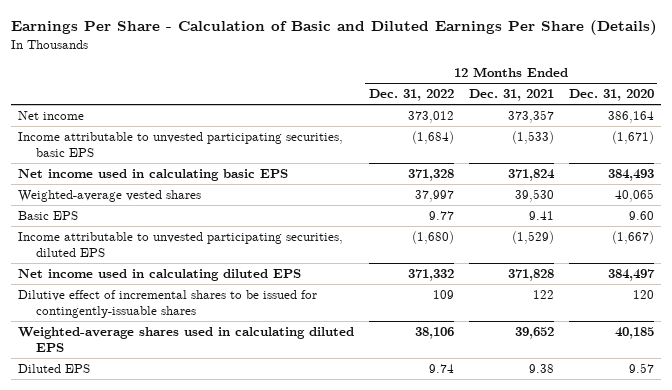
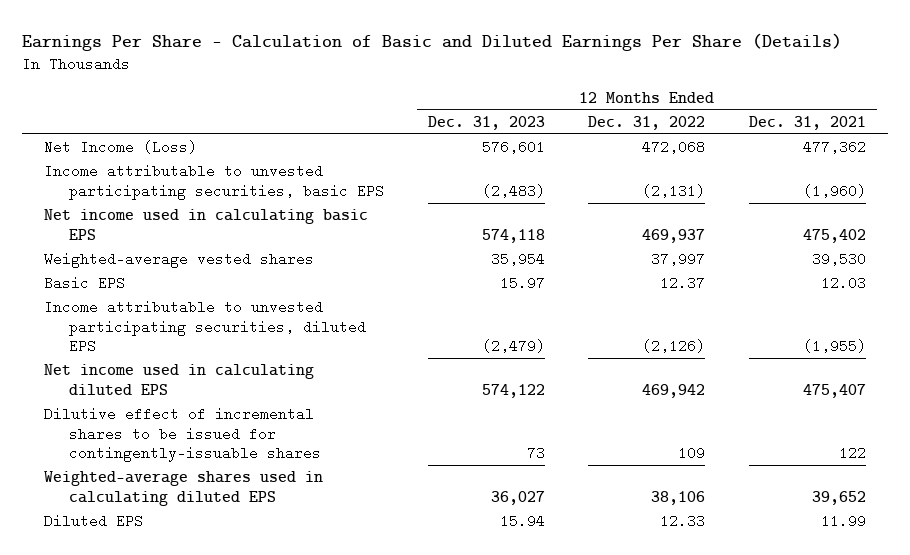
[568,89,654,102] Dec. 31, 2020 -> none
none -> [427,115,545,130] Dec. 31, 2023
[18,111,85,121] Net income -> [43,140,197,155] Net Income (Loss)
[407,111,454,124] 373,012 -> [642,140,706,155] 472,068
[507,110,554,124] 373,357 -> [803,140,867,155] 477,362
[411,131,454,145] (1,684) -> [642,183,706,198] (2,131)
[511,131,554,145] (1,533) -> [803,183,867,198] (1,960)
[407,169,454,182] 371,328 -> [642,228,706,243] 469,937
[507,169,555,182] 371,824 -> [803,228,867,243] 475,402
[428,211,454,221] 9.77 -> [660,276,706,291] 12.37
[528,211,554,221] 9.41 -> [821,276,867,291] 12.03
[411,231,454,245] (1,680) -> [642,339,706,354] (2,126)
[511,231,554,245] (1,529) -> [803,339,867,354] (1,955)
[407,269,454,282] 371,332 -> [642,383,706,398] 469,942
[507,269,554,282] 371,828 -> [803,383,867,398] 475,407
[428,364,454,374] 9.74 -> [660,514,706,529] 12.33
[528,364,554,374] 9.38 -> [821,514,867,529] 11.99

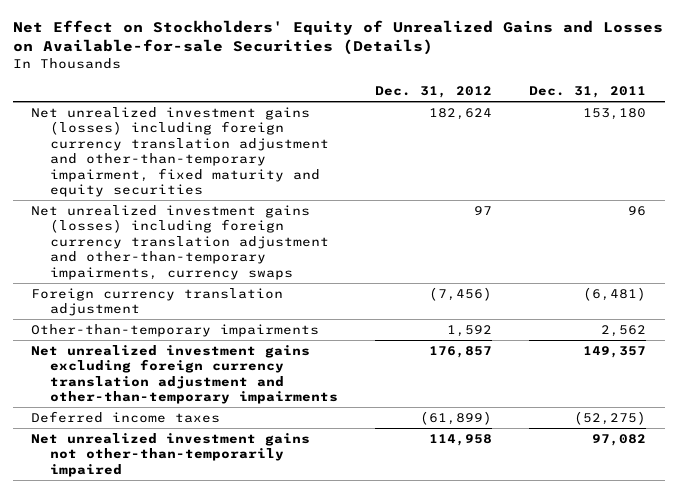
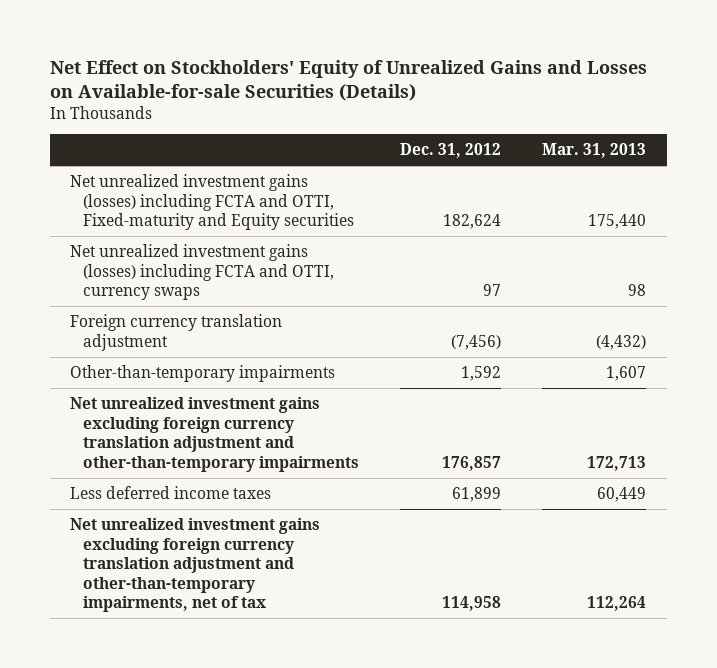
[529,86,647,99] Dec. 31, 2011 -> none
none -> [542,143,647,159] Mar. 31, 2013
[31,106,330,198] Net unrealized investment gains (losses) including foreign currency translation adjustment and other-than-temporary impairment, fixed maturity and equity securities -> [70,174,355,231] Net unrealized investment gains (losses) including FCTA and OTTI, Fixed-maturity and Equity securities
[31,204,330,280] Net unrealized investment gains (losses) including foreign currency translation adjustment and other-than-temporary impairments, currency swaps -> [70,244,335,301] Net unrealized investment gains (losses) including FCTA and OTTI, currency swaps
[31,410,221,423] Deferred income taxes -> [70,486,272,500] Less deferred income taxes
[420,410,493,425] (61,899) -> [452,487,502,503] 61,899
[31,432,311,477] Net unrealized investment gains not other-than-temporarily impaired -> [70,518,321,613] Net unrealized investment gains excluding foreign currency translation adjustment and other-than-temporary impairments, net of tax

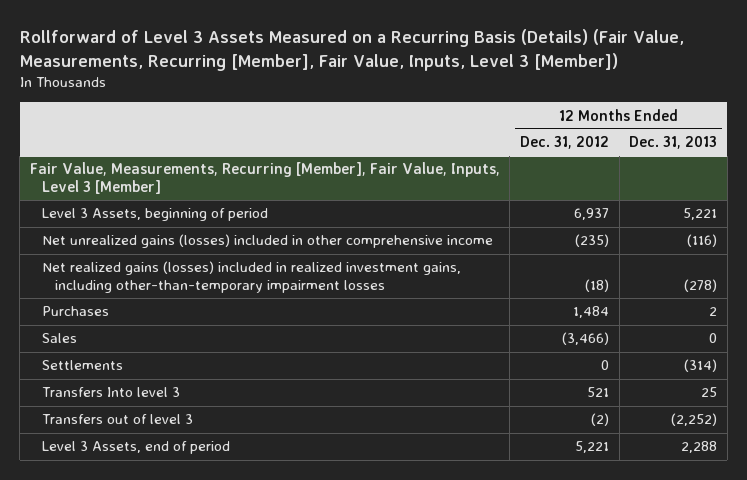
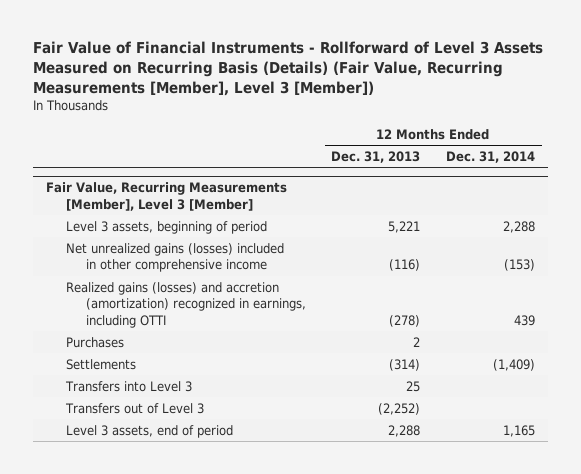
[19,29,684,71] Rollforward of Level 3 Assets Measured on a Recurring Basis (Details) (Fair Value, Measurements, Recurring [Member], Fair Value, Inputs, Level 3 [Member]) -> [33,40,544,96] Fair Value of Financial Instruments - Rollforward of Level 3 Assets Measured on Recurring Basis (Details) (Fair Value, Recurring Measurements [Member], Level 3 [Member])
[519,136,609,150] Dec. 31, 2012 -> none
none -> [446,150,536,163] Dec. 31, 2014
[29,162,500,195] Fair Value, Measurements, Recurring [Member], Fair Value, Inputs, Level 3 [Member] -> [45,182,287,211] Fair Value, Recurring Measurements [Member], Level 3 [Member]
[42,208,269,222] Level 3 Assets, beginning of period -> [65,220,267,234] Level 3 assets, beginning of period
[42,261,462,294] Net realized gains (losses) included in realized investment gains, including other-than-temporary impairment losses -> [65,281,306,328] Realized gains (losses) and accretion (amortization) recognized in earnings, including OTTI
[42,333,78,344] Sales -> none
[42,387,181,398] Transfers Into level 3 -> [64,380,192,392] Transfers into Level 3
[42,414,194,425] Transfers out of level 3 -> [64,402,204,414] Transfers out of Level 3
[42,441,231,455] Level 3 Assets, end of period -> [65,424,233,438] Level 3 assets, end of period

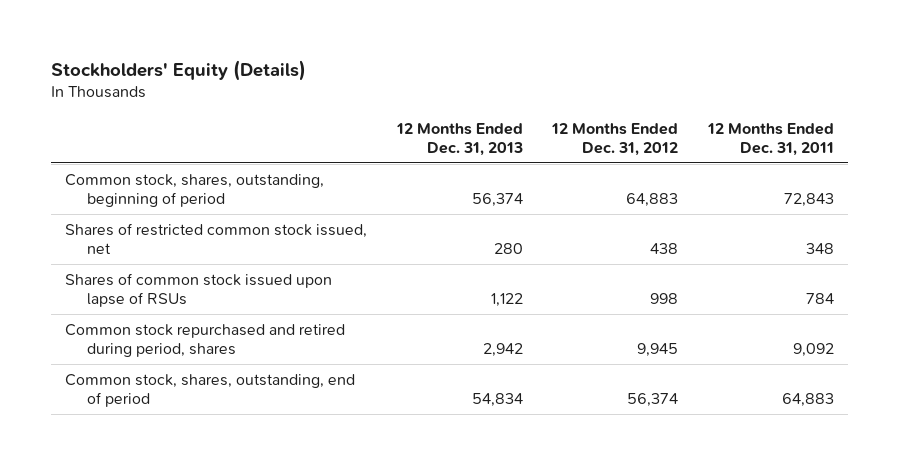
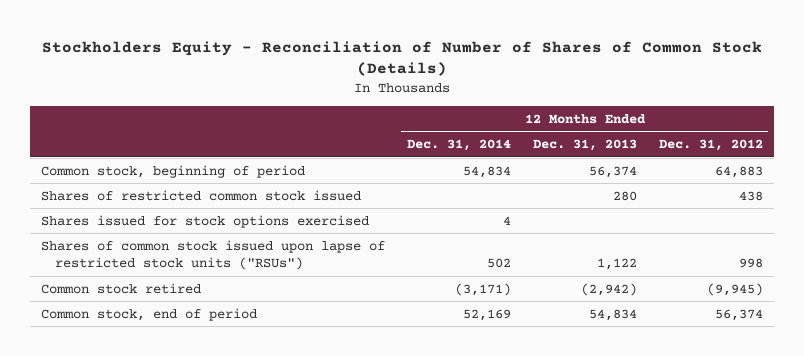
[50,59,306,81] Stockholders' Equity (Details) -> [41,40,762,77] Stockholders Equity - Reconciliation of Number of Shares of Common Stock (Details)
[706,122,834,156] 12 Months Ended Dec. 31, 2011 -> none
none -> [406,138,511,151] Dec. 31, 2014
[65,173,325,207] Common stock, shares, outstanding, beginning of period -> [40,164,305,178] Common stock, beginning of period
[65,222,368,254] Shares of restricted common stock issued, net -> [40,189,361,201] Shares of restricted common stock issued
none -> [40,214,369,228] Shares issued for stock options exercised
[65,272,333,307] Shares of common stock issued upon lapse of RSUs -> [40,239,385,270] Shares of common stock issued upon lapse of restricted stock units ("RSUs")
[65,323,346,357] Common stock repurchased and retired during period, shares -> [40,282,201,294] Common stock retired
[482,342,523,357] 2,942 -> [580,282,637,296] (2,942)
[637,342,679,357] 9,945 -> [706,282,763,296] (9,945)
[65,373,356,407] Common stock, shares, outstanding, end of period -> [40,307,257,321] Common stock, end of period

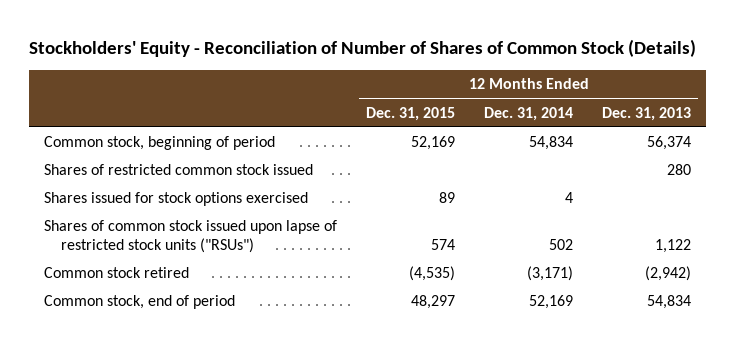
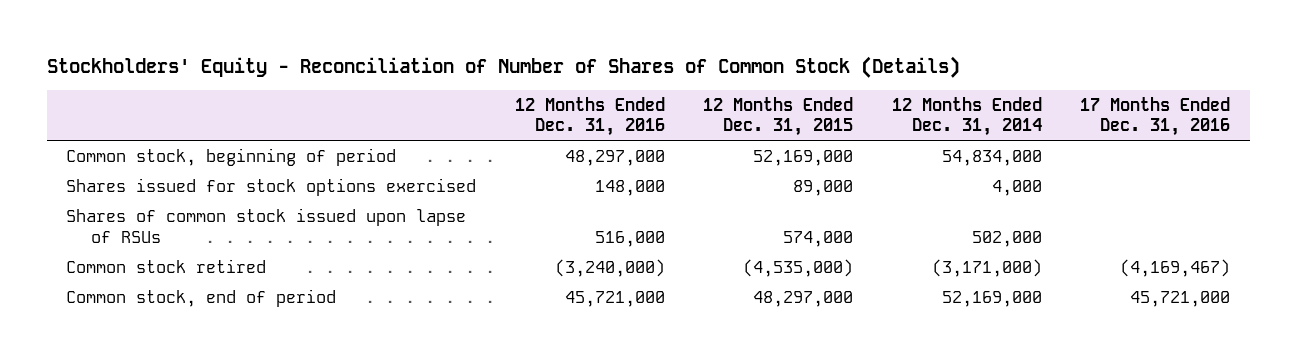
[602,106,692,121] Dec. 31, 2013 -> none
none -> [514,96,665,137] 12 Months Ended Dec. 31, 2016
none -> [1080,96,1231,137] 17 Months Ended Dec. 31, 2016
[43,164,313,176] Shares of restricted common stock issued -> none
[410,136,455,151] 52,169 -> [753,150,854,167] 52,169,000
[529,136,574,151] 54,834 -> [941,150,1042,167] 54,834,000
[438,192,455,204] 89 -> [793,180,854,197] 89,000
[565,192,574,204] 4 -> [991,180,1042,197] 4,000
[43,220,337,254] Shares of common stock issued upon lapse of restricted stock units ("RSUs") -> [66,208,467,243] Shares of common stock issued upon lapse of RSUs
[430,239,455,251] 574 -> [783,230,854,247] 574,000
[549,239,574,251] 502 -> [971,230,1042,247] 502,000
[408,266,455,282] (4,535) -> [743,259,854,278] (4,535,000)
[527,266,574,282] (3,171) -> [931,259,1042,278] (3,171,000)
[410,295,455,310] 48,297 -> [753,291,854,308] 48,297,000
[529,295,574,310] 52,169 -> [941,291,1042,308] 52,169,000

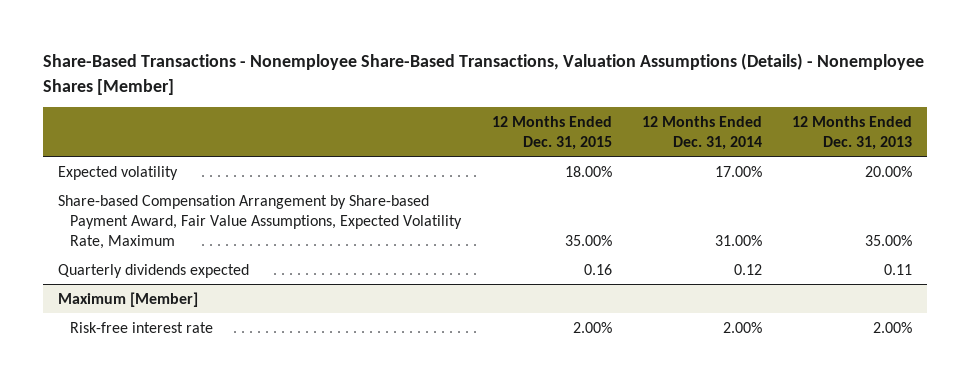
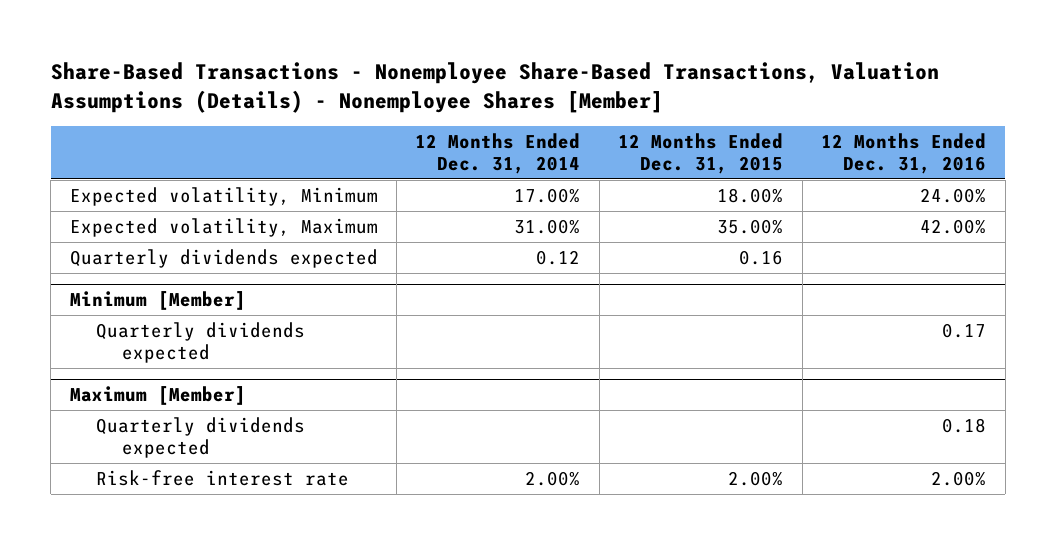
[791,115,912,150] 12 Months Ended Dec. 31, 2013 -> none
none -> [821,132,987,174] 12 Months Ended Dec. 31, 2016
[57,165,178,180] Expected volatility -> [69,186,378,206] Expected volatility, Minimum
[57,194,463,249] Share-based Compensation Arrangement by Share-based Payment Award, Fair Value Assumptions, Expected Volatility Rate, Maximum -> [69,217,378,237] Expected volatility, Maximum
none -> [69,290,246,310] Minimum [Member]
none -> [95,321,305,363] Quarterly dividends expected
none -> [95,416,305,458] Quarterly dividends expected

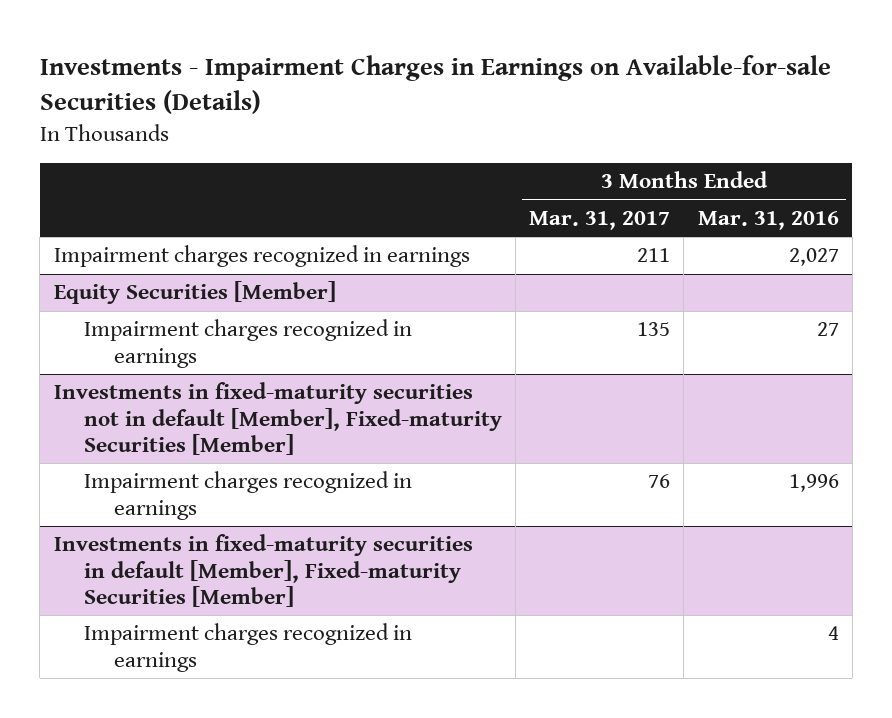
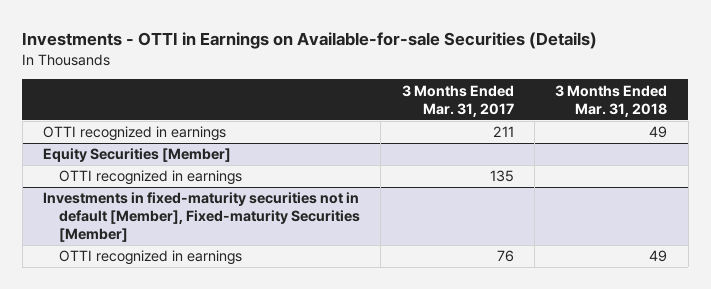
[39,55,831,115] Investments - Impairment Charges in Earnings on Available-for-sale Securities (Details) -> [22,32,598,50] Investments - OTTI in Earnings on Available-for-sale Securities (Details)
[697,210,839,230] Mar. 31, 2016 -> none
none -> [555,84,668,117] 3 Months Ended Mar. 31, 2018
[53,245,470,268] Impairment charges recognized in earnings -> [43,126,227,142] OTTI recognized in earnings
[83,319,412,368] Impairment charges recognized in earnings -> [59,170,243,186] OTTI recognized in earnings
[53,534,473,607] Investments in fixed-maturity securities in default [Member], Fixed-maturity Securities [Member] -> none
[83,623,412,672] Impairment charges recognized in earnings -> none
[83,471,412,520] Impairment charges recognized in earnings -> [59,250,243,266] OTTI recognized in earnings

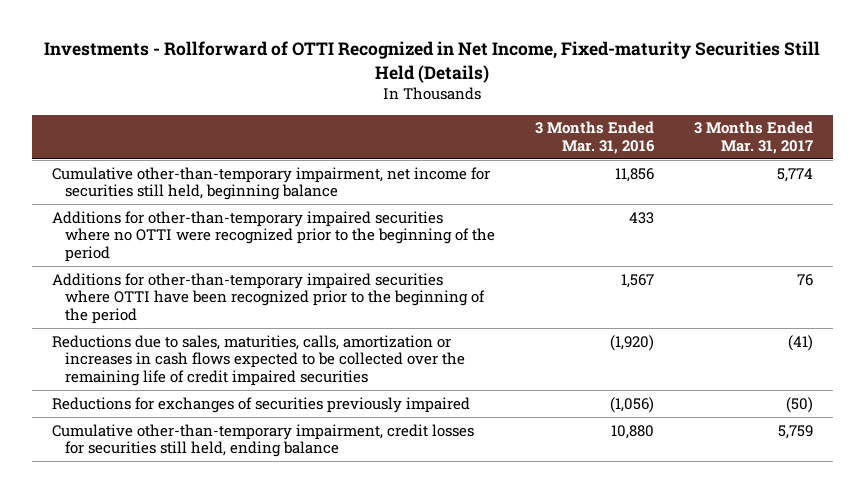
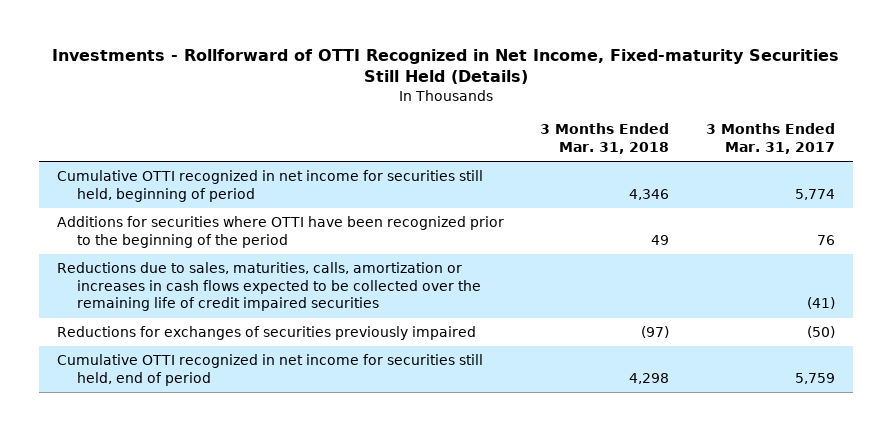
[534,121,655,154] 3 Months Ended Mar. 31, 2016 -> none
none -> [540,123,670,155] 3 Months Ended Mar. 31, 2018
[51,210,495,262] Additions for other-than-temporary impaired securities where no OTTI were recognized prior to the beginning of the period -> none
[51,166,490,201] Cumulative other-than-temporary impairment, net income for securities still held, beginning balance -> [57,170,484,202] Cumulative OTTI recognized in net income for securities still held, beginning of period
[51,272,485,324] Additions for other-than-temporary impaired securities where OTTI have been recognized prior to the beginning of the period -> [57,216,505,248] Additions for securities where OTTI have been recognized prior to the beginning of the period
[51,423,474,458] Cumulative other-than-temporary impairment, credit losses for securities still held, ending balance -> [57,354,484,386] Cumulative OTTI recognized in net income for securities still held, end of period

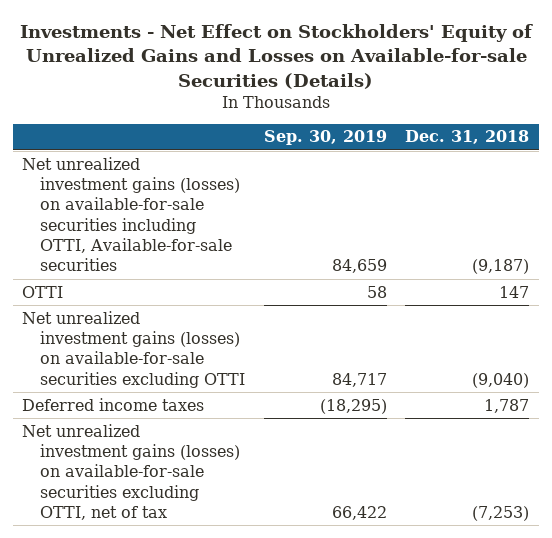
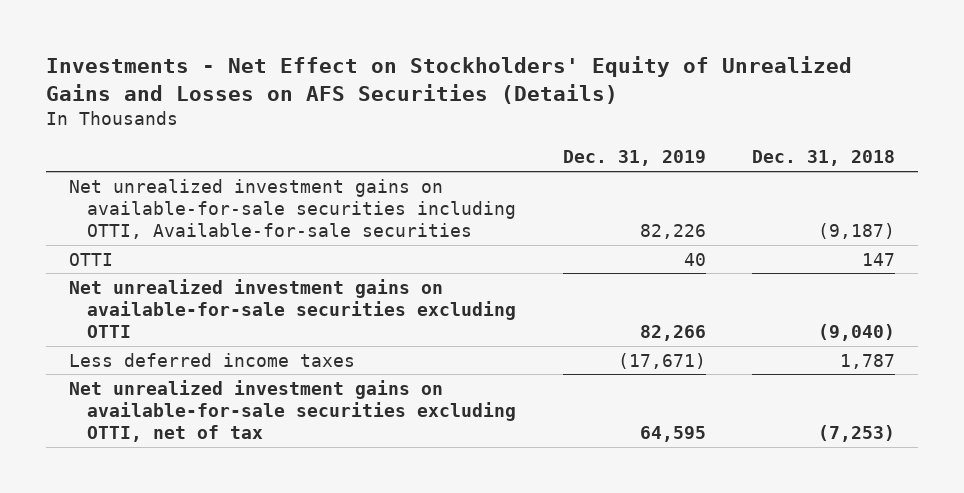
[19,23,533,89] Investments - Net Effect on Stockholders' Equity of Unrealized Gains and Losses on Available-for-sale Securities (Details) -> [45,56,852,105] Investments - Net Effect on Stockholders' Equity of Unrealized Gains and Losses on AFS Securities (Details)
[263,130,387,146] Sep. 30, 2019 -> none
none -> [562,150,706,167] Dec. 31, 2019
[22,156,241,272] Net unrealized investment gains (losses) on available-for-sale securities including OTTI, Available-for-sale securities -> [69,178,517,239] Net unrealized investment gains on available-for-sale securities including OTTI, Available-for-sale securities
[22,310,246,388] Net unrealized investment gains (losses) on available-for-sale securities excluding OTTI -> [69,278,517,338] Net unrealized investment gains on available-for-sale securities excluding OTTI
[22,397,205,411] Deferred income taxes -> [69,352,356,367] Less deferred income taxes
[22,423,241,521] Net unrealized investment gains (losses) on available-for-sale securities excluding OTTI, net of tax -> [69,379,517,442] Net unrealized investment gains on available-for-sale securities excluding OTTI, net of tax

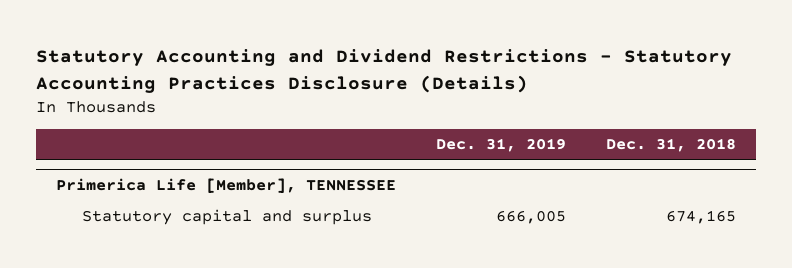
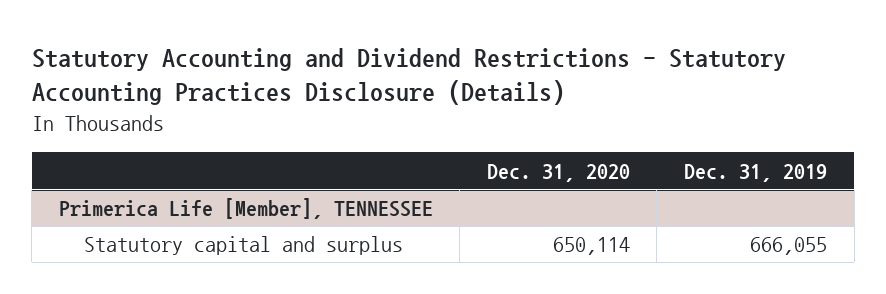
[605,137,736,152] Dec. 31, 2018 -> none
none -> [486,163,630,182] Dec. 31, 2020
[495,210,566,225] 666,005 -> [749,237,827,256] 666,055

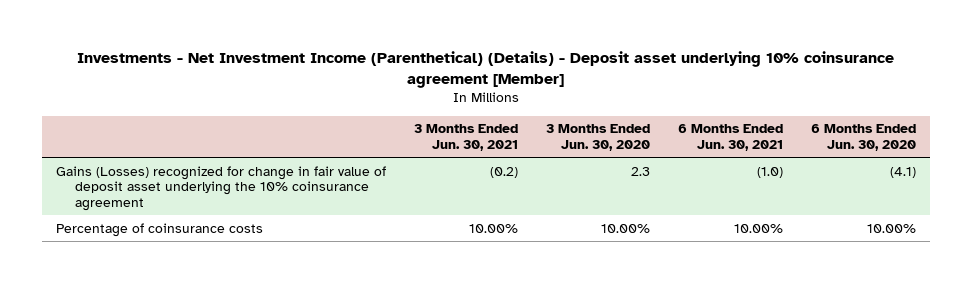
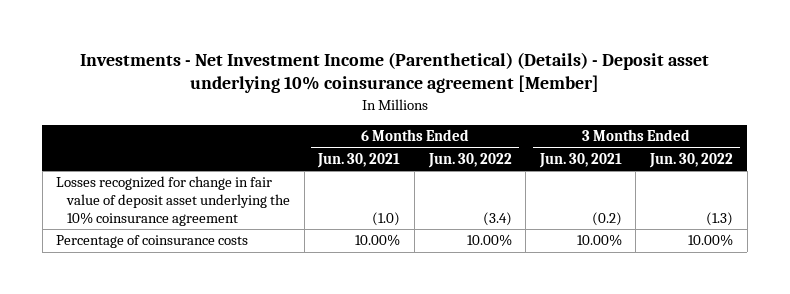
[545,124,650,151] 3 Months Ended Jun. 30, 2020 -> none
[810,124,916,151] 6 Months Ended Jun. 30, 2020 -> none
none -> [427,153,512,169] Jun. 30, 2022
none -> [649,153,734,169] Jun. 30, 2022
[56,165,387,211] Gains (Losses) recognized for change in fair value of deposit asset underlying the 10% coinsurance agreement -> [56,176,291,226] Losses recognized for change in fair value of deposit asset underlying the 10% coinsurance agreement

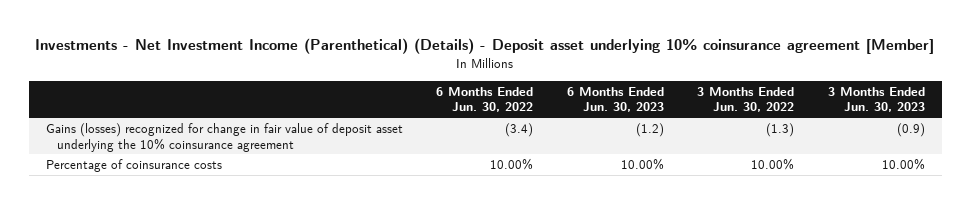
[317,153,401,169] Jun. 30, 2021 -> none
[538,153,622,169] Jun. 30, 2021 -> none
none -> [566,86,664,113] 6 Months Ended Jun. 30, 2023
none -> [827,86,925,113] 3 Months Ended Jun. 30, 2023
[56,176,291,226] Losses recognized for change in fair value of deposit asset underlying the 10% coinsurance agreement -> [45,123,403,152] Gains (losses) recognized for change in fair value of deposit asset underlying the 10% coinsurance agreement

